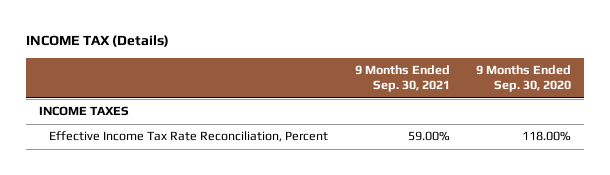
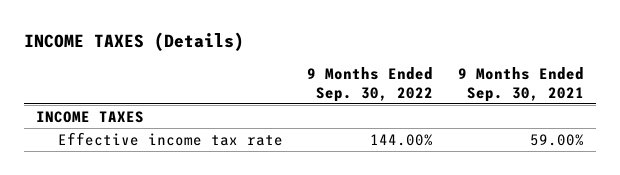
[26,35,170,48] INCOME TAX (Details) -> [23,32,244,52] INCOME TAXES (Details)
[475,65,571,93] 9 Months Ended Sep. 30, 2020 -> none
none -> [307,66,434,102] 9 Months Ended Sep. 30, 2022
[49,131,329,143] Effective Income Tax Rate Reconciliation, Percent -> [57,131,283,146] Effective income tax rate

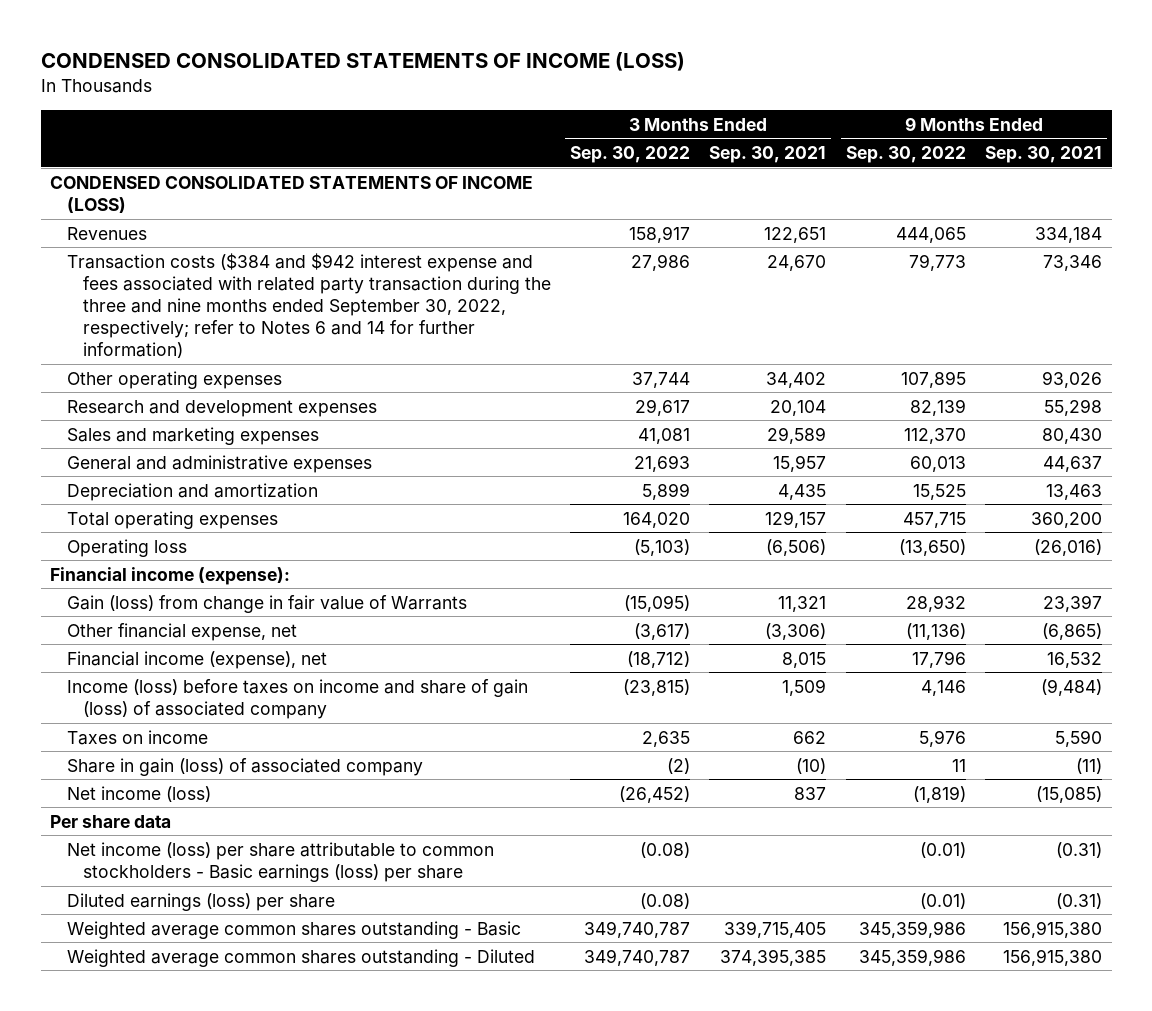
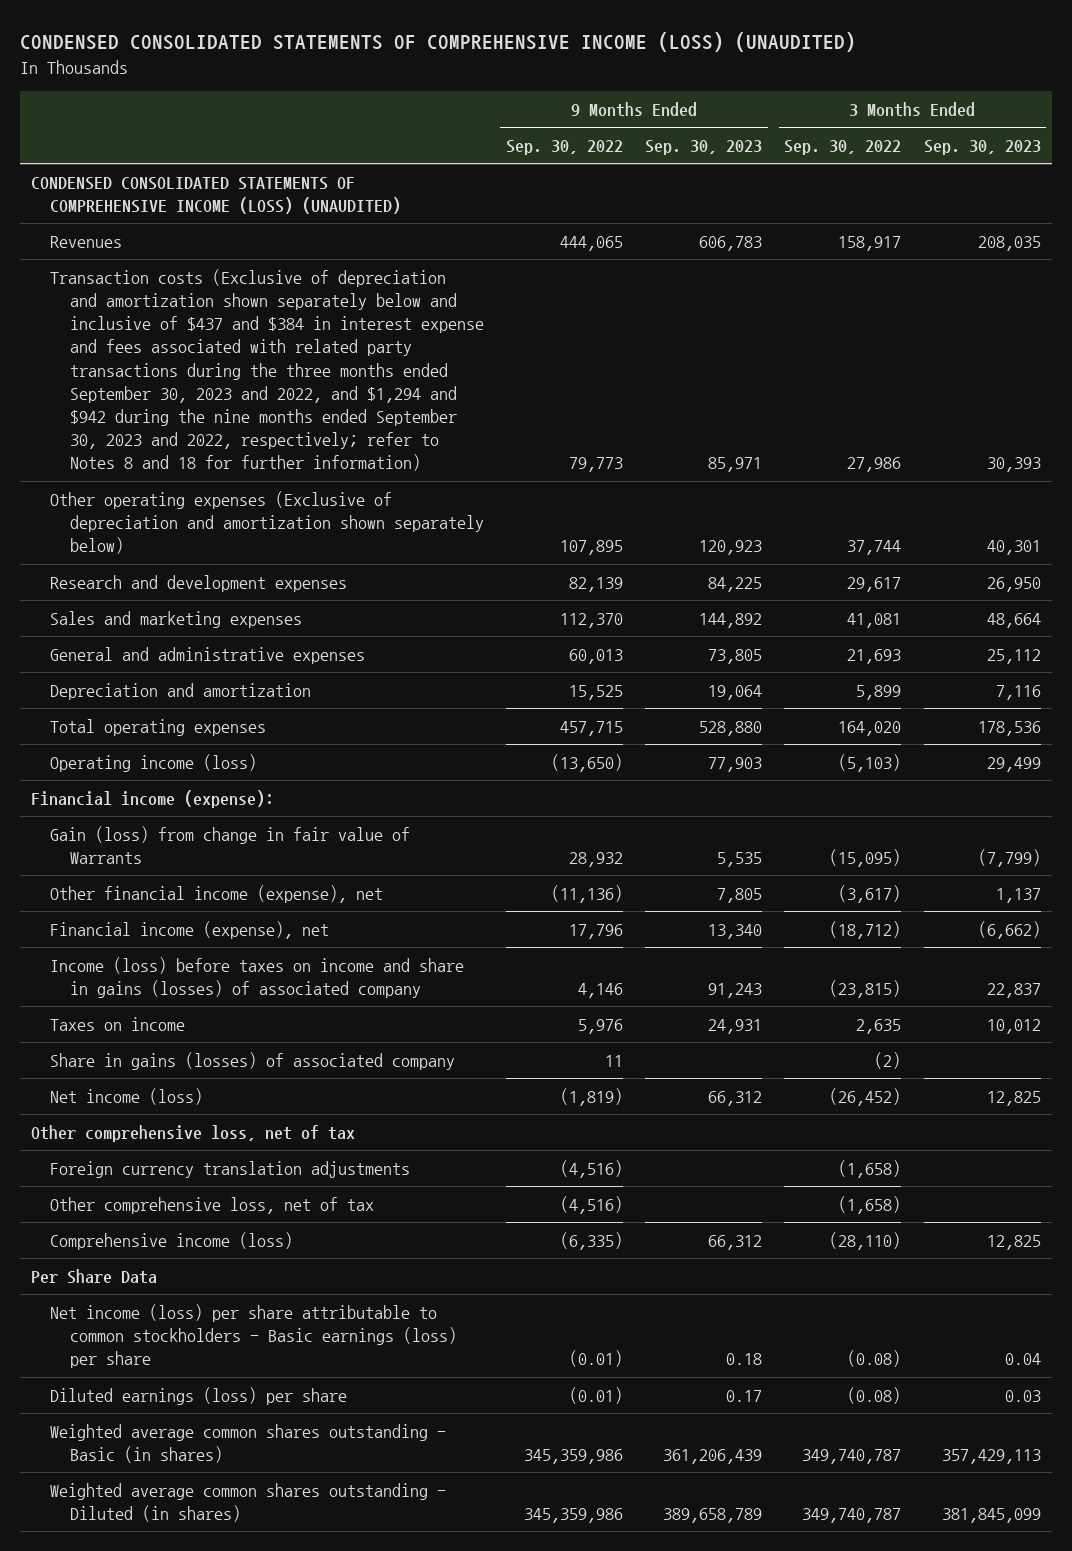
[40,52,685,72] CONDENSED CONSOLIDATED STATEMENTS OF INCOME (LOSS) -> [19,32,856,53] CONDENSED CONSOLIDATED STATEMENTS OF COMPREHENSIVE INCOME (LOSS) (UNAUDITED)
[709,146,827,164] Sep. 30, 2021 -> none
[984,146,1102,164] Sep. 30, 2021 -> none
none -> [645,140,763,156] Sep. 30, 2023
none -> [923,140,1041,156] Sep. 30, 2023
[50,175,534,213] CONDENSED CONSOLIDATED STATEMENTS OF INCOME (LOSS) -> [31,176,402,215] CONDENSED CONSOLIDATED STATEMENTS OF COMPREHENSIVE INCOME (LOSS) (UNAUDITED)
[66,252,551,359] Transaction costs ($384 and $942 interest expense and fees associated with related party transaction during the three and nine months ended September 30, 2022, respectively; refer to Notes 6 and 14 for further information) -> [50,268,484,472] Transaction costs (Exclusive of depreciation and amortization shown separately below and inclusive of $437 and $384 in interest expense and fees associated with related party transactions during the three months ended September 30, 2023 and 2022, and $1,294 and $942 during the nine months ended September 30, 2023 and 2022, respectively; refer to Notes 8 and 18 for further information)
[66,370,282,389] Other operating expenses -> [50,490,484,555] Other operating expenses (Exclusive of depreciation and amortization shown separately below)
[66,538,187,557] Operating loss -> [50,753,258,772] Operating income (loss)
[66,622,297,641] Other financial expense, net -> [50,884,384,903] Other financial income (expense), net
[66,678,528,719] Income (loss) before taxes on income and share of gain (loss) of associated company -> [50,956,465,999] Income (loss) before taxes on income and share in gains (losses) of associated company
[66,757,423,776] Share in gain (loss) of associated company -> [50,1051,456,1070] Share in gains (losses) of associated company
none -> [31,1124,356,1142] Other comprehensive loss, net of tax
none -> [50,1160,411,1178] Foreign currency translation adjustments
none -> [50,1196,375,1214] Other comprehensive loss, net of tax
none -> [50,1231,294,1250] Comprehensive income (loss)
[50,814,172,828] Per share data -> [31,1268,158,1284] Per Share Data
[66,920,521,939] Weighted average common shares outstanding - Basic -> [50,1423,447,1464] Weighted average common shares outstanding - Basic (in shares)
[66,948,535,967] Weighted average common shares outstanding - Diluted -> [50,1482,447,1523] Weighted average common shares outstanding - Diluted (in shares)

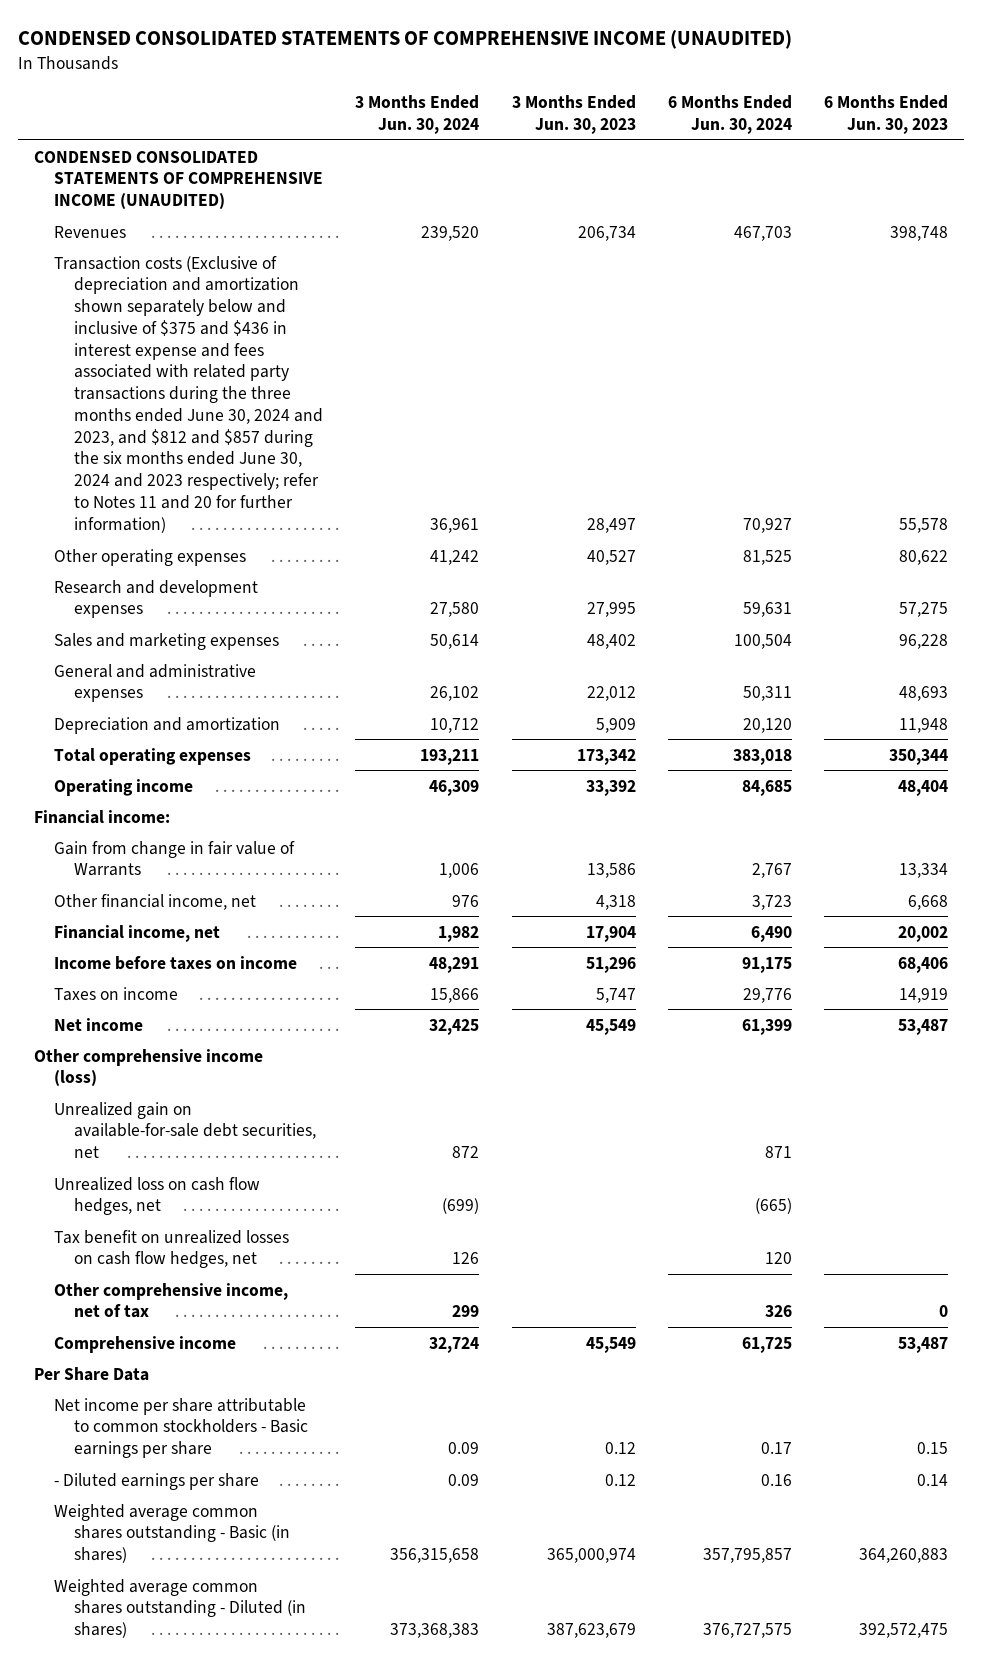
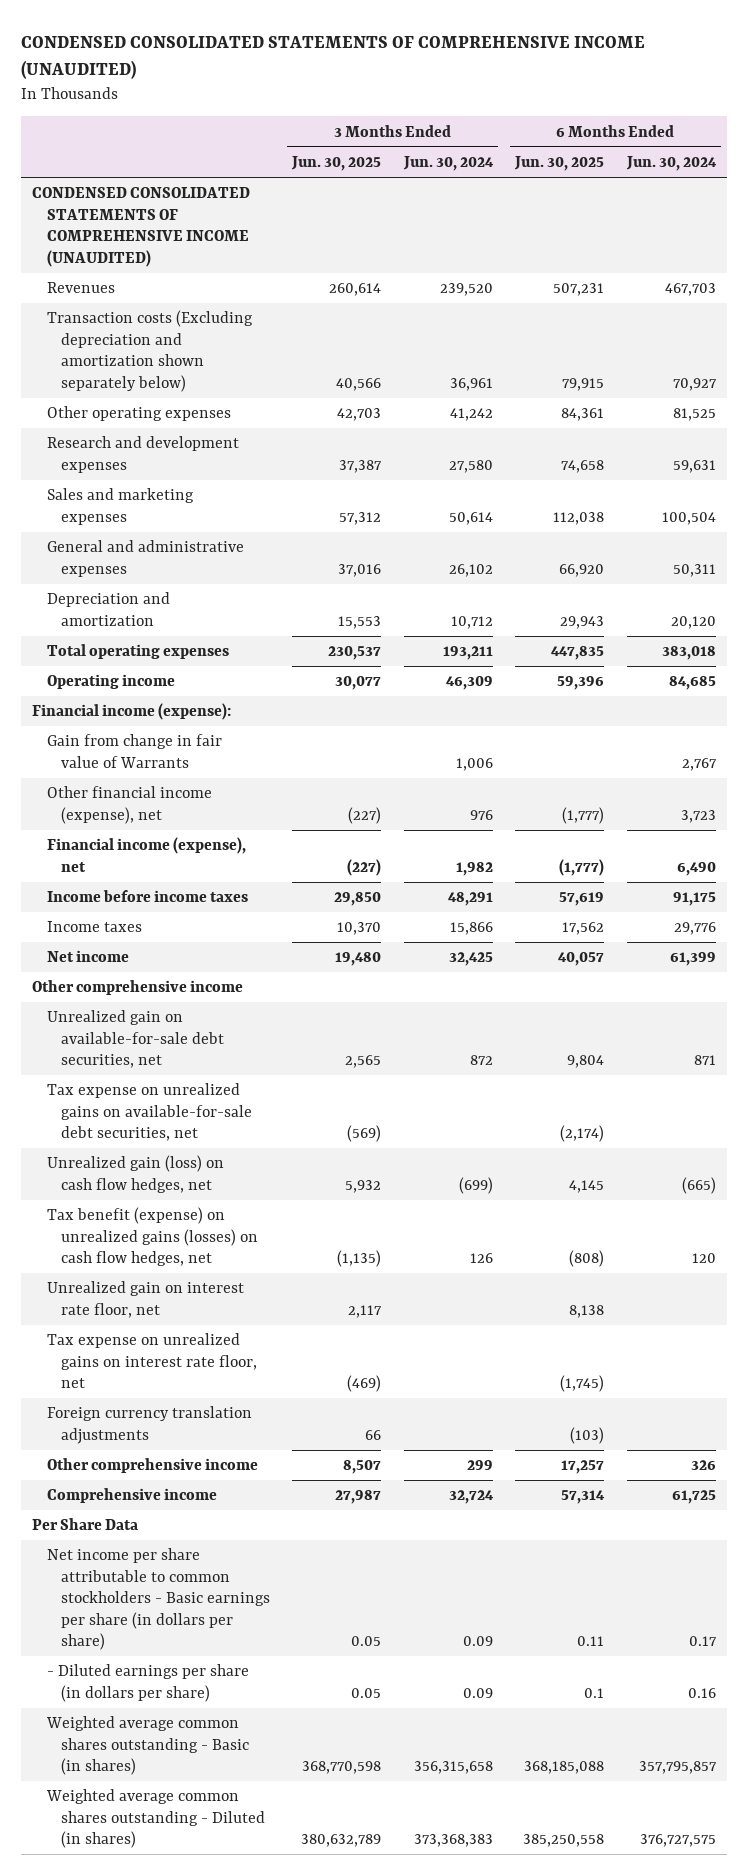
[511,94,636,134] 3 Months Ended Jun. 30, 2023 -> none
[823,94,948,134] 6 Months Ended Jun. 30, 2023 -> none
none -> [291,156,382,172] Jun. 30, 2025
none -> [514,156,605,172] Jun. 30, 2025
[53,255,324,533] Transaction costs (Exclusive of depreciation and amortization shown separately below and inclusive of $375 and $436 in interest expense and fees associated with related party transactions during the three months ended June 30, 2024 and 2023, and $812 and $857 during the six months ended June 30, 2024 and 2023 respectively; refer to Notes 11 and 20 for further information) -> [46,310,253,392] Transaction costs (Excluding depreciation and amortization shown separately below)
[33,809,170,824] Financial income: -> [32,703,232,721] Financial income (expense):
[53,893,256,910] Other financial income, net -> [46,786,212,824] Other financial income (expense), net
[53,924,220,942] Financial income, net -> [46,837,246,872] Financial income (expense), net
[53,955,297,970] Income before taxes on income -> [46,890,248,903] Income before income taxes
[53,986,178,1001] Taxes on income -> [46,921,142,933] Income taxes
[33,1048,263,1087] Other comprehensive income (loss) -> [32,980,244,996] Other comprehensive income
none -> [46,1083,253,1142] Tax expense on unrealized gains on available-for-sale debt securities, net
[53,1176,260,1216] Unrealized loss on cash flow hedges, net -> [46,1155,224,1193] Unrealized gain (loss) on cash flow hedges, net
[53,1229,289,1269] Tax benefit on unrealized losses on cash flow hedges, net -> [46,1207,259,1267] Tax benefit (expense) on unrealized gains (losses) on cash flow hedges, net
none -> [46,1281,244,1318] Unrealized gain on interest rate floor, net
none -> [46,1333,258,1389] Tax expense on unrealized gains on interest rate floor, net
none -> [46,1406,252,1444] Foreign currency translation adjustments
[53,1282,288,1319] Other comprehensive income, net of tax -> [46,1458,258,1474] Other comprehensive income
[53,1397,309,1459] Net income per share attributable to common stockholders - Basic earnings per share -> [46,1548,271,1651] Net income per share attributable to common stockholders - Basic earnings per share (in dollars per share)
[53,1472,259,1490] - Diluted earnings per share -> [46,1664,249,1702] - Diluted earnings per share (in dollars per share)

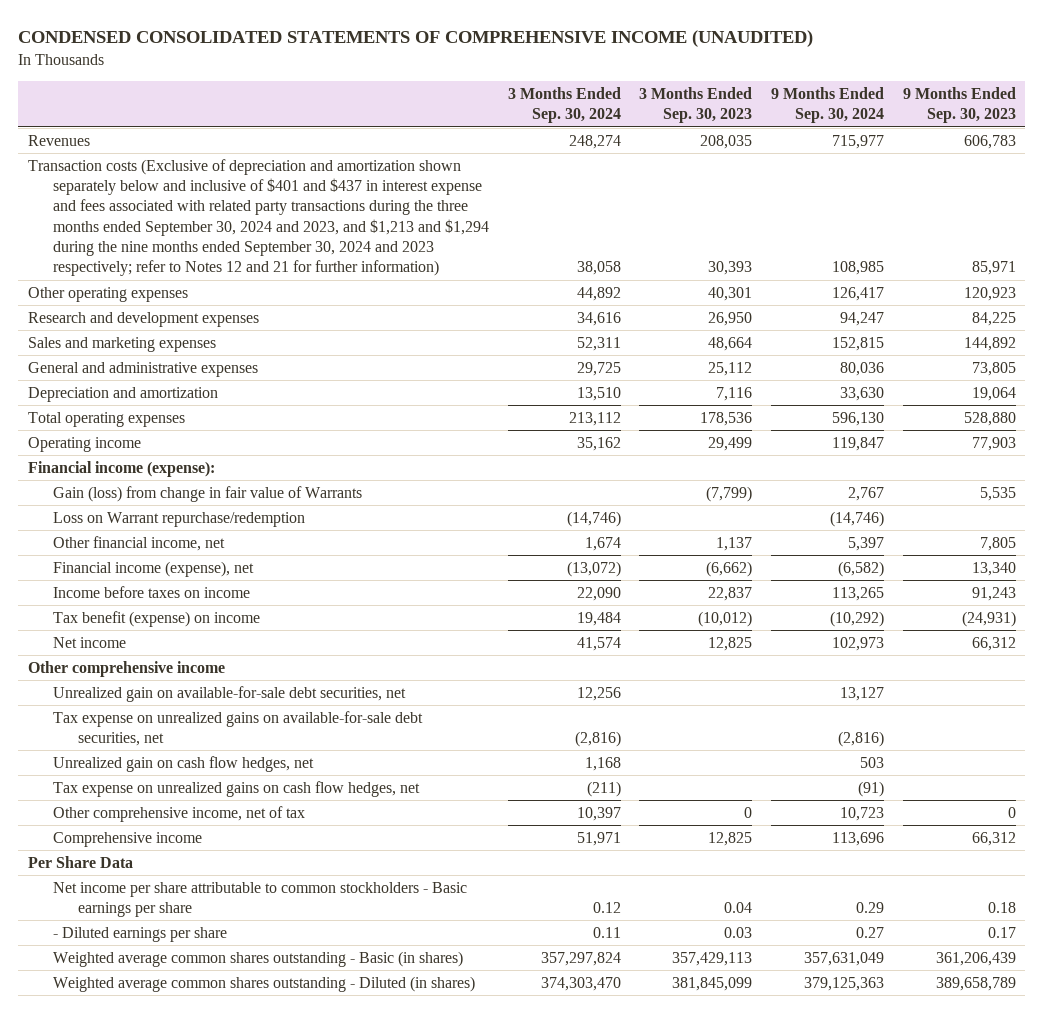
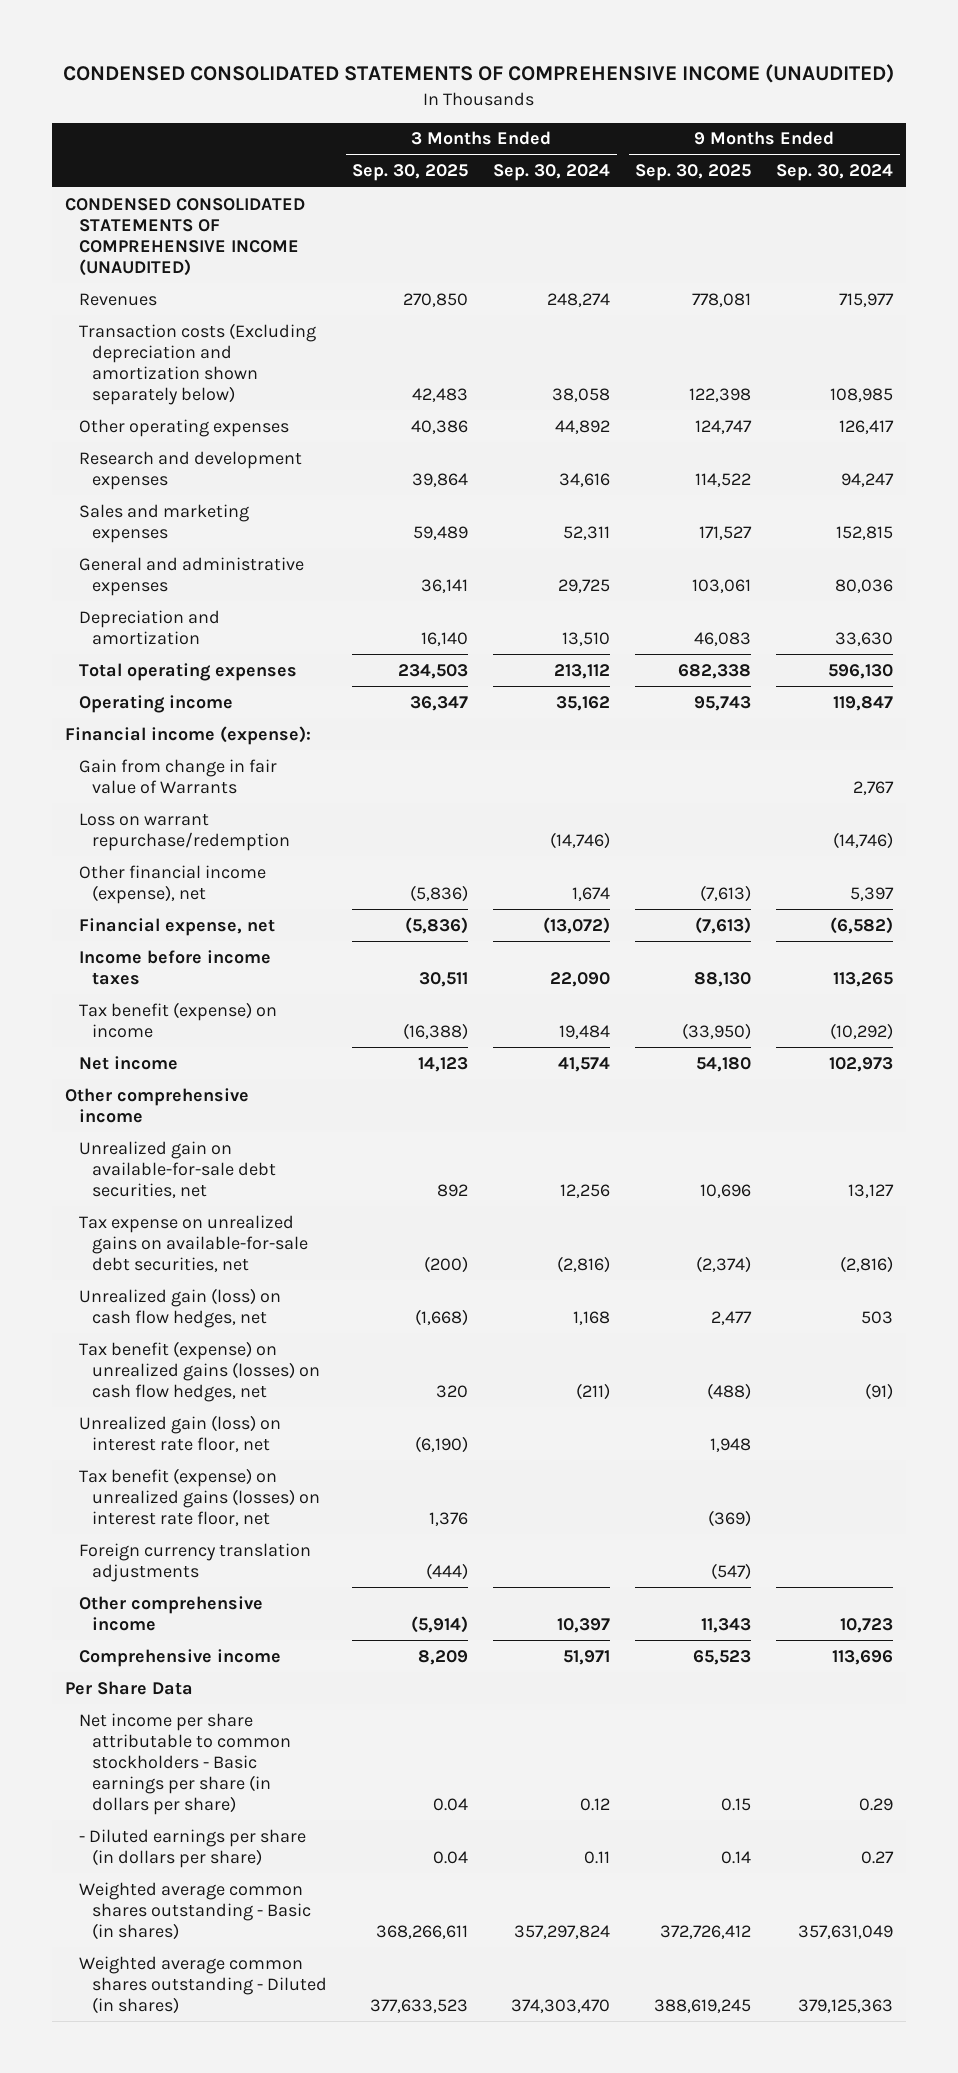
[639,87,753,124] 3 Months Ended Sep. 30, 2023 -> none
[902,87,1016,124] 9 Months Ended Sep. 30, 2023 -> none
none -> [352,164,469,182] Sep. 30, 2025
none -> [635,164,752,182] Sep. 30, 2025
none -> [64,197,305,276] CONDENSED CONSOLIDATED STATEMENTS OF COMPREHENSIVE INCOME (UNAUDITED)
[27,158,489,277] Transaction costs (Exclusive of depreciation and amortization shown separately below and inclusive of $401 and $437 in interest expense and fees associated with related party transactions during the three months ended September 30, 2024 and 2023, and $1,213 and $1,294 during the nine months ended September 30, 2024 and 2023 respectively; refer to Notes 12 and 21 for further information) -> [78,322,316,405] Transaction costs (Excluding depreciation and amortization shown separately below)
[52,485,362,502] Gain (loss) from change in fair value of Warrants -> [78,758,277,794] Gain from change in fair value of Warrants
[52,511,305,527] Loss on Warrant repurchase/redemption -> [78,812,291,851] Loss on warrant repurchase/redemption
[52,535,225,551] Other financial income, net -> [78,864,266,904] Other financial income (expense), net
[52,560,254,577] Financial income (expense), net -> [78,917,275,936] Financial expense, net
[52,585,250,598] Income before taxes on income -> [78,949,271,985] Income before income taxes
[52,755,314,772] Unrealized gain on cash flow hedges, net -> [78,1287,281,1328] Unrealized gain (loss) on cash flow hedges, net
[52,780,420,797] Tax expense on unrealized gains on cash flow hedges, net -> [78,1340,321,1402] Tax benefit (expense) on unrealized gains (losses) on cash flow hedges, net
none -> [78,1414,281,1452] Unrealized gain (loss) on interest rate floor, net
none -> [78,1467,321,1526] Tax benefit (expense) on unrealized gains (losses) on interest rate floor, net
none -> [78,1542,311,1582] Foreign currency translation adjustments
[52,805,305,822] Other comprehensive income, net of tax -> [78,1595,263,1631] Other comprehensive income
[52,881,467,918] Net income per share attributable to common stockholders - Basic earnings per share -> [78,1712,292,1816] Net income per share attributable to common stockholders - Basic earnings per share (in dollars per share)
[52,926,227,942] - Diluted earnings per share -> [78,1828,306,1868] - Diluted earnings per share (in dollars per share)

